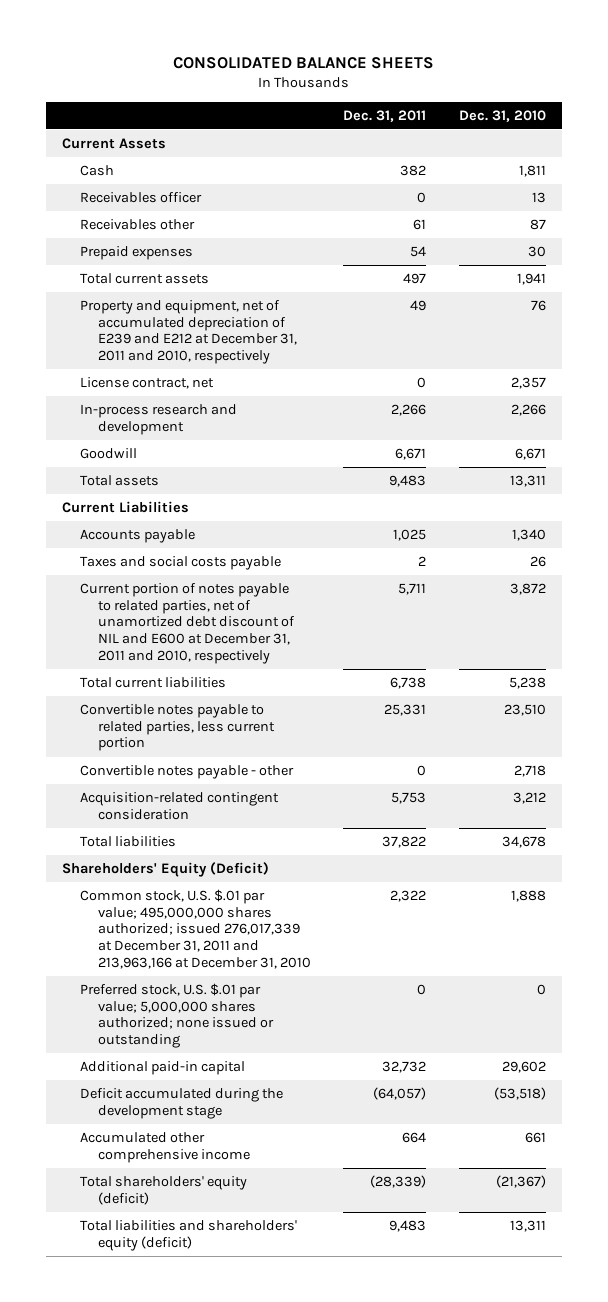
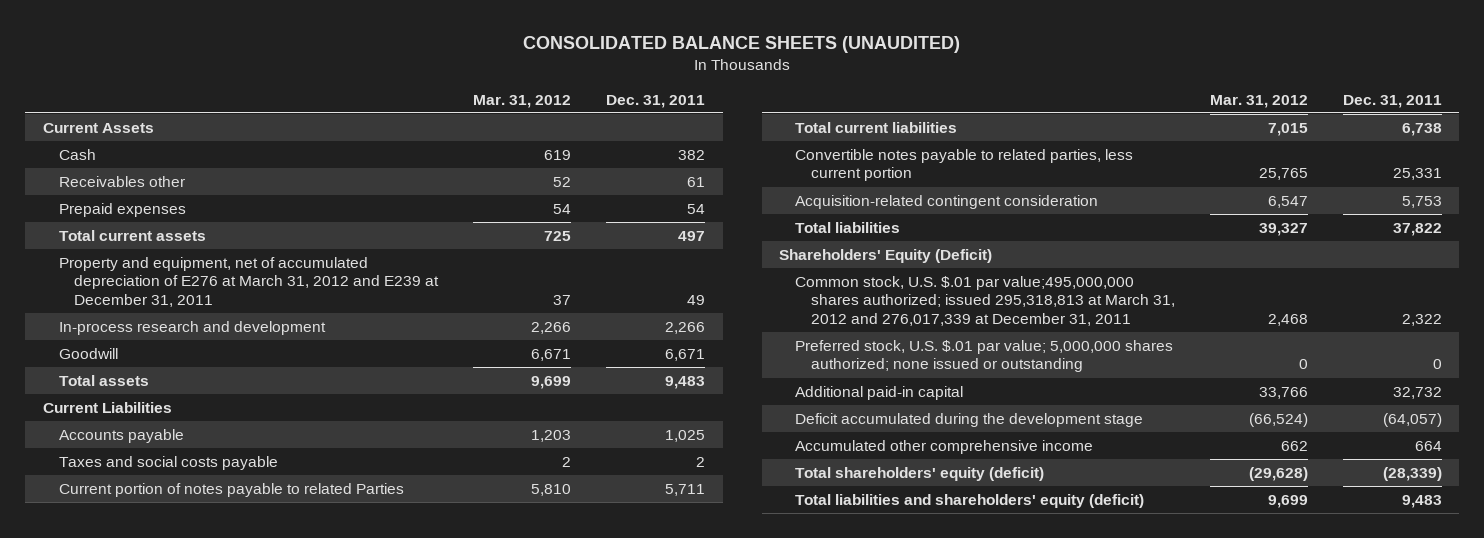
[172,57,434,70] CONSOLIDATED BALANCE SHEETS -> [523,36,961,54] CONSOLIDATED BALANCE SHEETS (UNAUDITED)
[458,109,546,122] Dec. 31, 2010 -> none
none -> [473,94,572,108] Mar. 31, 2012
[79,191,202,203] Receivables officer -> none
[79,376,214,389] License contract, net -> none
[79,299,297,365] Property and equipment, net of accumulated depreciation of E239 and E212 at December 31, 2011 and 2010, respectively -> [58,256,440,307] Property and equipment, net of accumulated depreciation of E276 at March 31, 2012 and E239 at December 31, 2011
[79,582,295,664] Current portion of notes payable to related parties, net of unamortized debt discount of NIL and E600 at December 31, 2011 and 2010, respectively -> [58,482,404,497] Current portion of notes payable to related Parties
[79,764,294,779] Convertible notes payable - other -> none
[79,888,311,969] Common stock, U.S. $.01 par value; 495,000,000 shares authorized; issued 276,017,339 at December 31, 2011 and 213,963,166 at December 31, 2010 -> [794,275,1175,326] Common stock, U.S. $.01 par value;495,000,000 shares authorized; issued 295,318,813 at March 31, 2012 and 276,017,339 at December 31, 2011

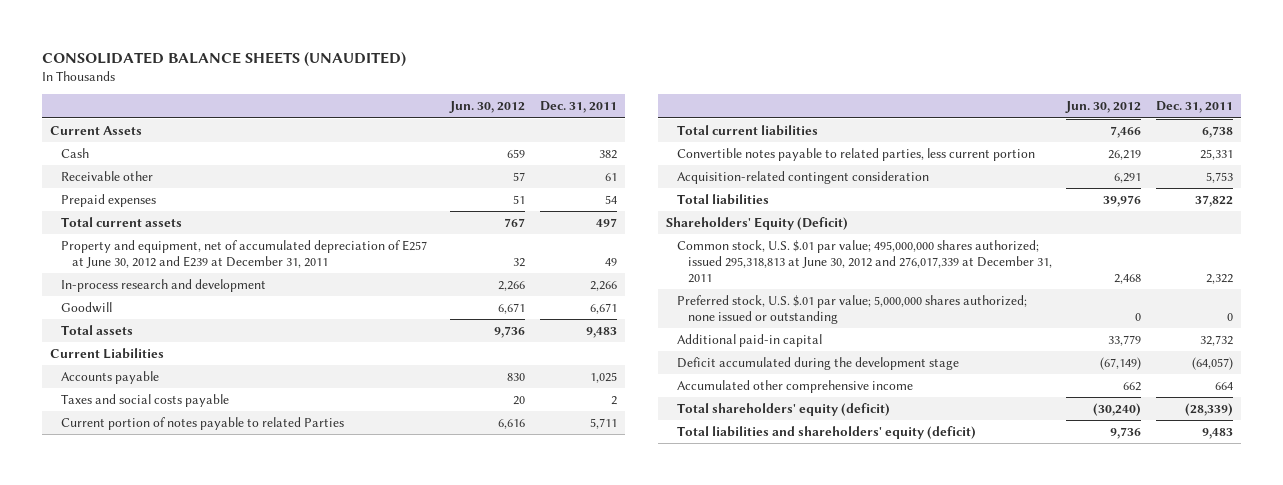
[473,94,572,108] Mar. 31, 2012 -> none
none -> [449,101,526,114] Jun. 30, 2012
[58,175,185,187] Receivables other -> [60,171,153,182] Receivable other
[58,256,440,307] Property and equipment, net of accumulated depreciation of E276 at March 31, 2012 and E239 at December 31, 2011 -> [60,240,427,268] Property and equipment, net of accumulated depreciation of E257 at June 30, 2012 and E239 at December 31, 2011
[794,275,1175,326] Common stock, U.S. $.01 par value;495,000,000 shares authorized; issued 295,318,813 at March 31, 2012 and 276,017,339 at December 31, 2011 -> [676,240,1052,283] Common stock, U.S. $.01 par value; 495,000,000 shares authorized; issued 295,318,813 at June 30, 2012 and 276,017,339 at December 31, 2011

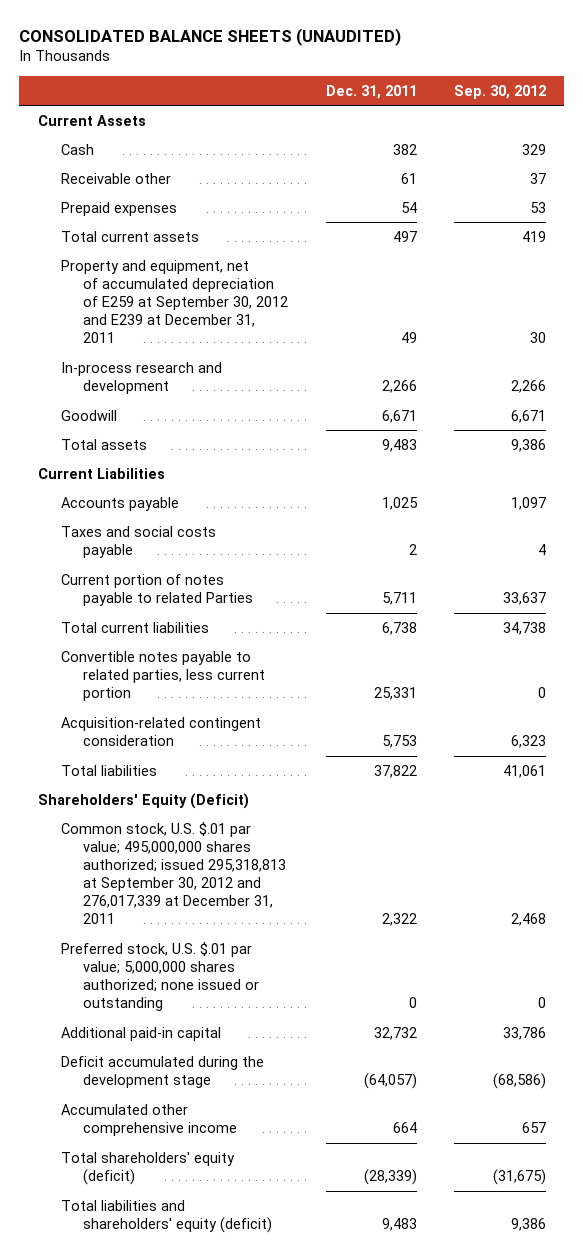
[449,101,526,114] Jun. 30, 2012 -> none
none -> [453,84,546,99] Sep. 30, 2012
[60,240,427,268] Property and equipment, net of accumulated depreciation of E257 at June 30, 2012 and E239 at December 31, 2011 -> [60,259,289,344] Property and equipment, net of accumulated depreciation of E259 at September 30, 2012 and E239 at December 31, 2011
[676,240,1052,283] Common stock, U.S. $.01 par value; 495,000,000 shares authorized; issued 295,318,813 at June 30, 2012 and 276,017,339 at December 31, 2011 -> [60,821,287,925] Common stock, U.S. $.01 par value; 495,000,000 shares authorized; issued 295,318,813 at September 30, 2012 and 276,017,339 at December 31, 2011

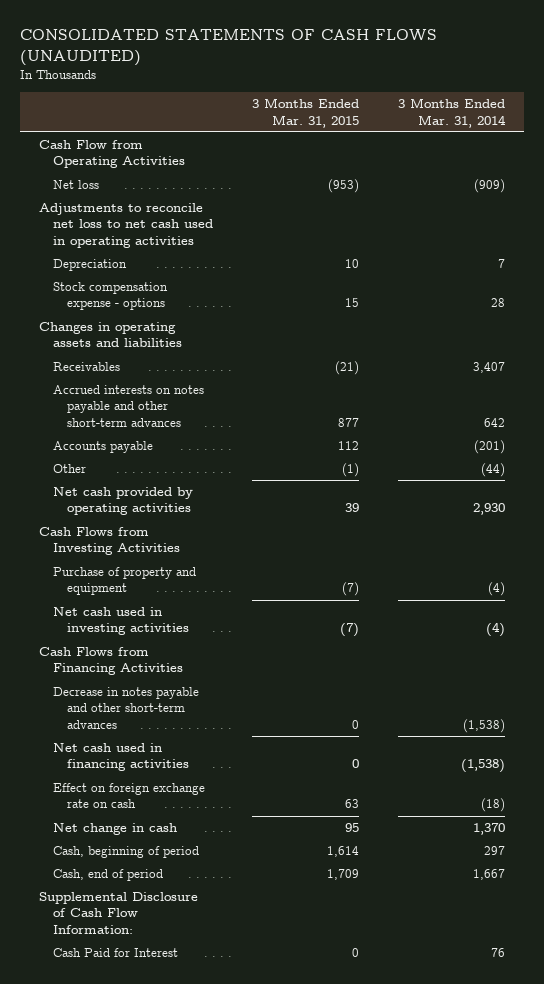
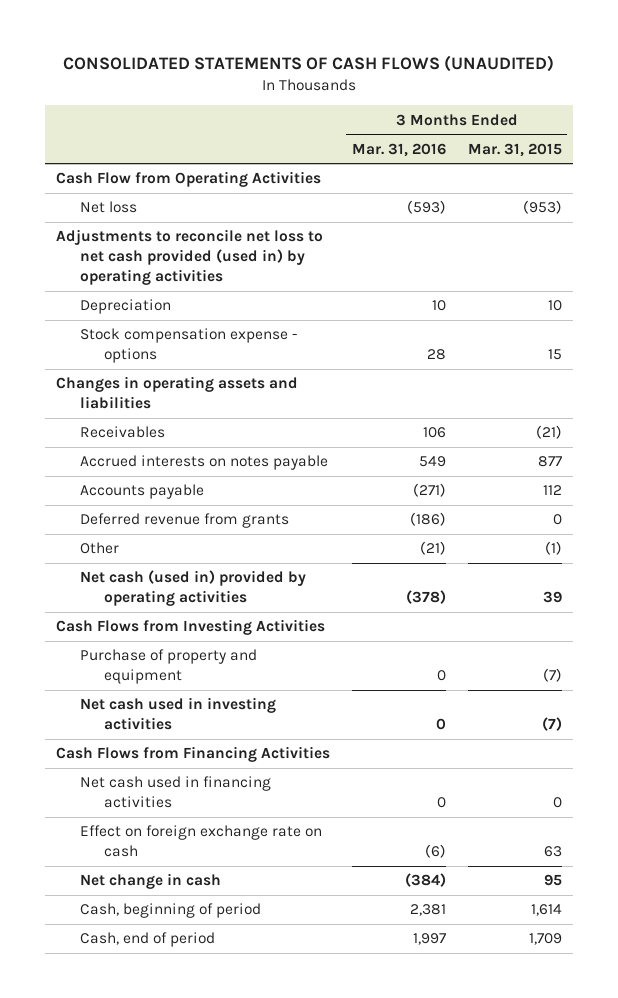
[397,98,506,128] 3 Months Ended Mar. 31, 2014 -> none
none -> [351,142,446,157] Mar. 31, 2016
[39,203,214,248] Adjustments to reconcile net loss to net cash used in operating activities -> [55,229,323,285] Adjustments to reconcile net loss to net cash provided (used in) by operating activities
[53,385,205,427] Accrued interests on notes payable and other short-term advances -> [79,455,328,471] Accrued interests on notes payable
none -> [79,513,289,529] Deferred revenue from grants
[53,487,194,516] Net cash provided by operating activities -> [79,570,306,607] Net cash (used in) provided by operating activities
[53,687,200,729] Decrease in notes payable and other short-term advances -> none
[39,892,199,934] Supplemental Disclosure of Cash Flow Information: -> none
[53,948,179,958] Cash Paid for Interest -> none

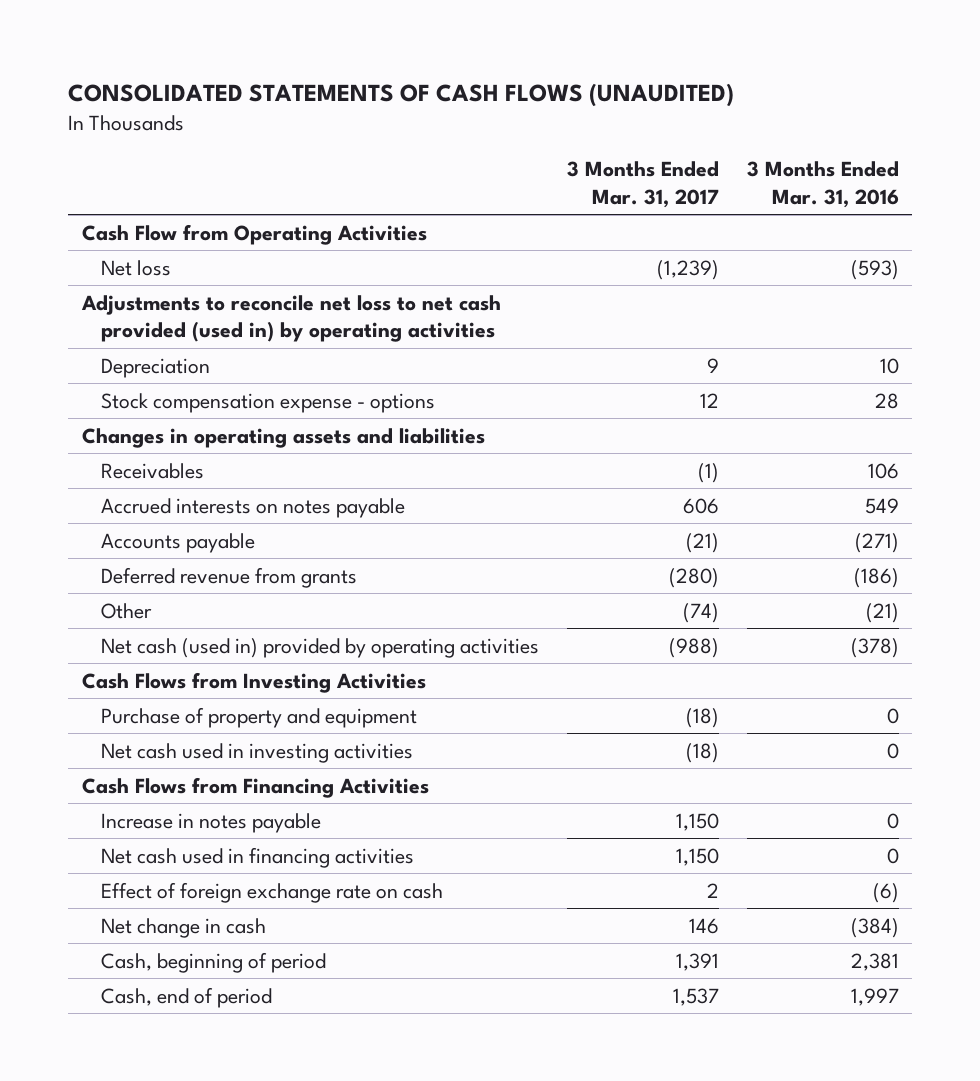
[467,142,562,157] Mar. 31, 2015 -> none
none -> [566,160,719,208] 3 Months Ended Mar. 31, 2017
none -> [101,812,322,833] Increase in notes payable
[79,825,322,858] Effect on foreign exchange rate on cash -> [101,881,444,903] Effect of foreign exchange rate on cash

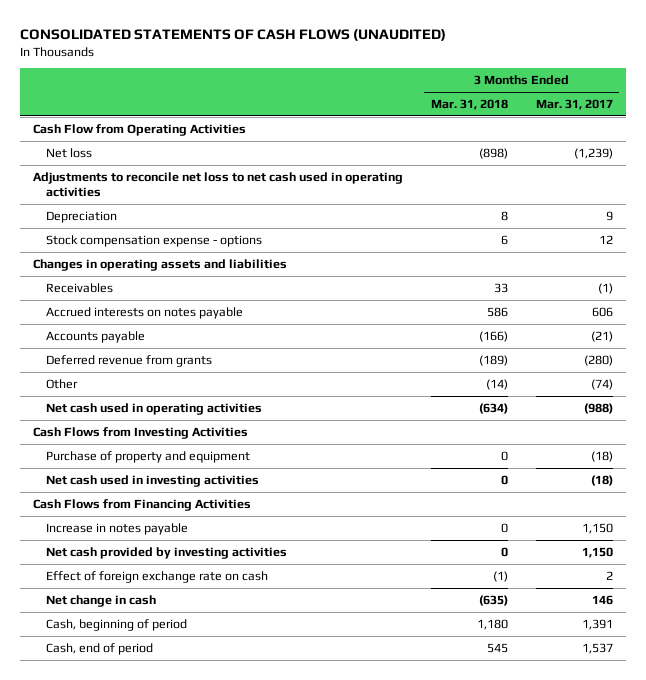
[746,160,899,208] 3 Months Ended Mar. 31, 2016 -> none
none -> [430,98,508,110] Mar. 31, 2018
[80,294,501,343] Adjustments to reconcile net loss to net cash provided (used in) by operating activities -> [33,171,404,197] Adjustments to reconcile net loss to net cash used in operating activities
[101,637,540,658] Net cash (used in) provided by operating activities -> [46,402,263,415] Net cash used in operating activities
[101,846,415,868] Net cash used in financing activities -> [46,546,288,559] Net cash provided by investing activities

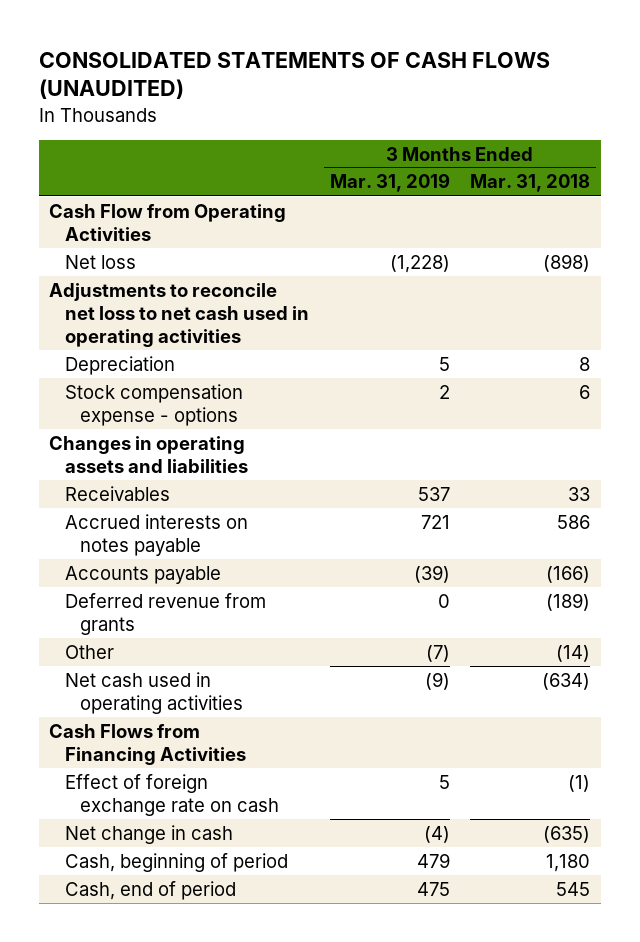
[535,98,613,110] Mar. 31, 2017 -> none
none -> [329,173,450,193] Mar. 31, 2019
[33,426,249,439] Cash Flows from Investing Activities -> none
[46,450,251,463] Purchase of property and equipment -> none
[46,474,260,487] Net cash used in investing activities -> none
[46,522,189,535] Increase in notes payable -> none
[46,546,288,559] Net cash provided by investing activities -> none

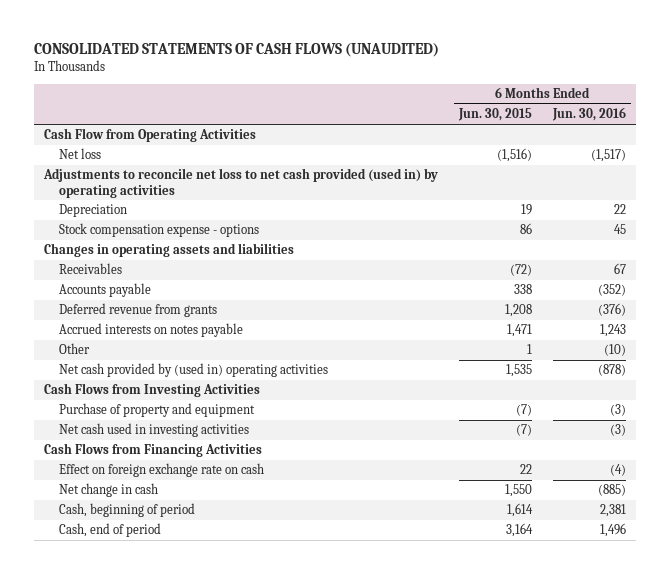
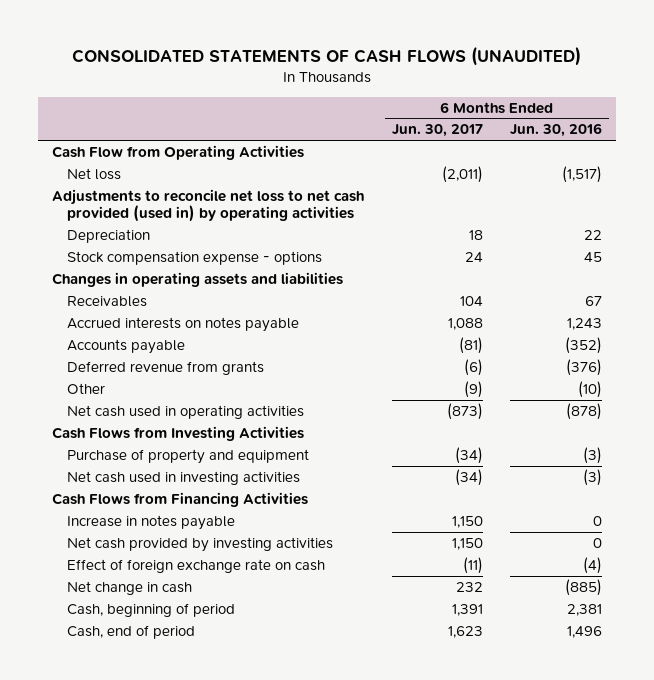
[458,108,533,122] Jun. 30, 2015 -> none
none -> [391,124,483,138] Jun. 30, 2017
[59,323,244,338] Accrued interests on notes payable -> [67,316,300,332] Accrued interests on notes payable
[59,363,329,378] Net cash provided by (used in) operating activities -> [67,404,305,419] Net cash used in operating activities
none -> [67,514,236,530] Increase in notes payable
none -> [67,536,334,552] Net cash provided by investing activities
[59,463,265,478] Effect on foreign exchange rate on cash -> [67,558,326,573] Effect of foreign exchange rate on cash

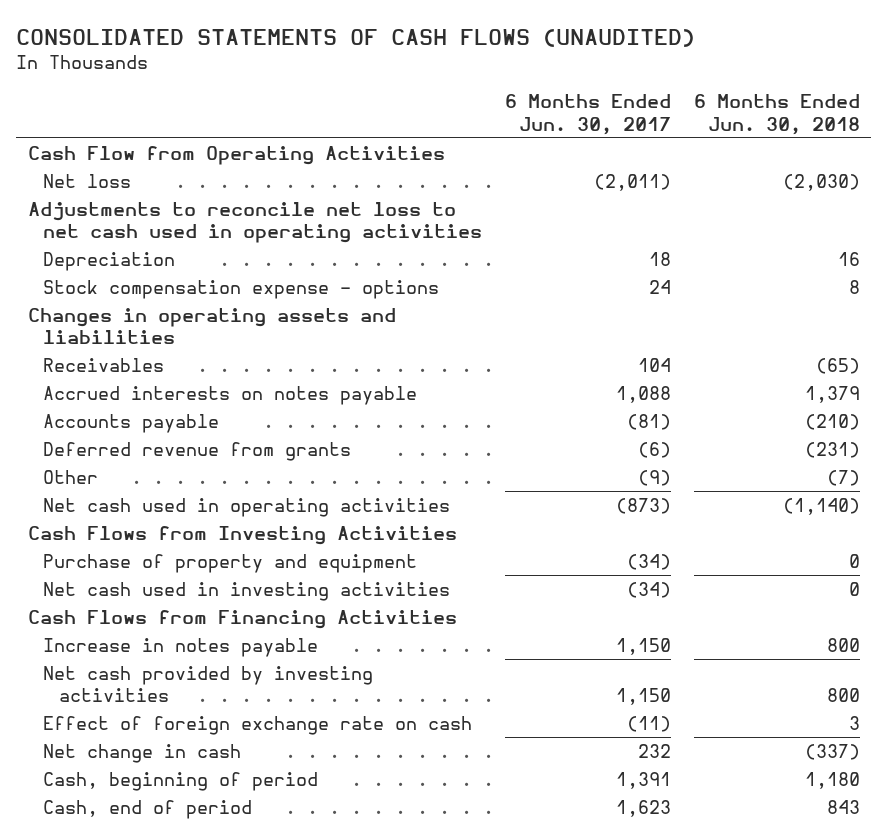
[510,123,603,138] Jun. 30, 2016 -> none
none -> [694,94,861,135] 6 Months Ended Jun. 30, 2018
[52,188,365,223] Adjustments to reconcile net loss to net cash provided (used in) by operating activities -> [27,202,483,244] Adjustments to reconcile net loss to net cash used in operating activities

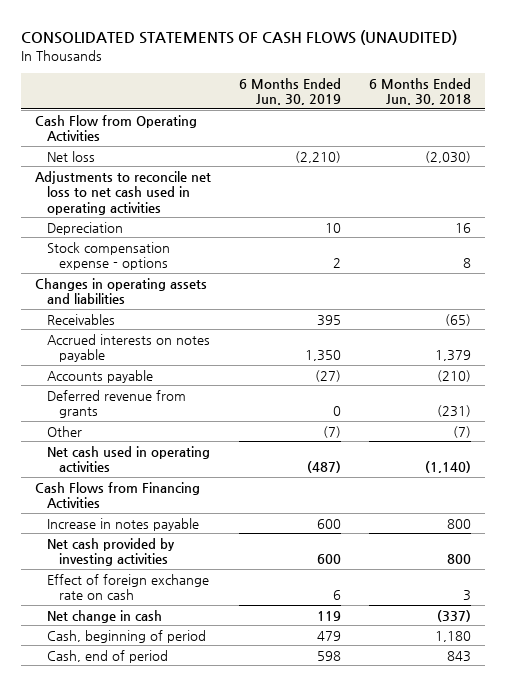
[505,94,672,135] 6 Months Ended Jun. 30, 2017 -> none
none -> [238,77,341,106] 6 Months Ended Jun. 30, 2019
[27,526,457,546] Cash Flows from Investing Activities -> none
[43,554,418,574] Purchase of property and equipment -> none
[43,582,451,602] Net cash used in investing activities -> none

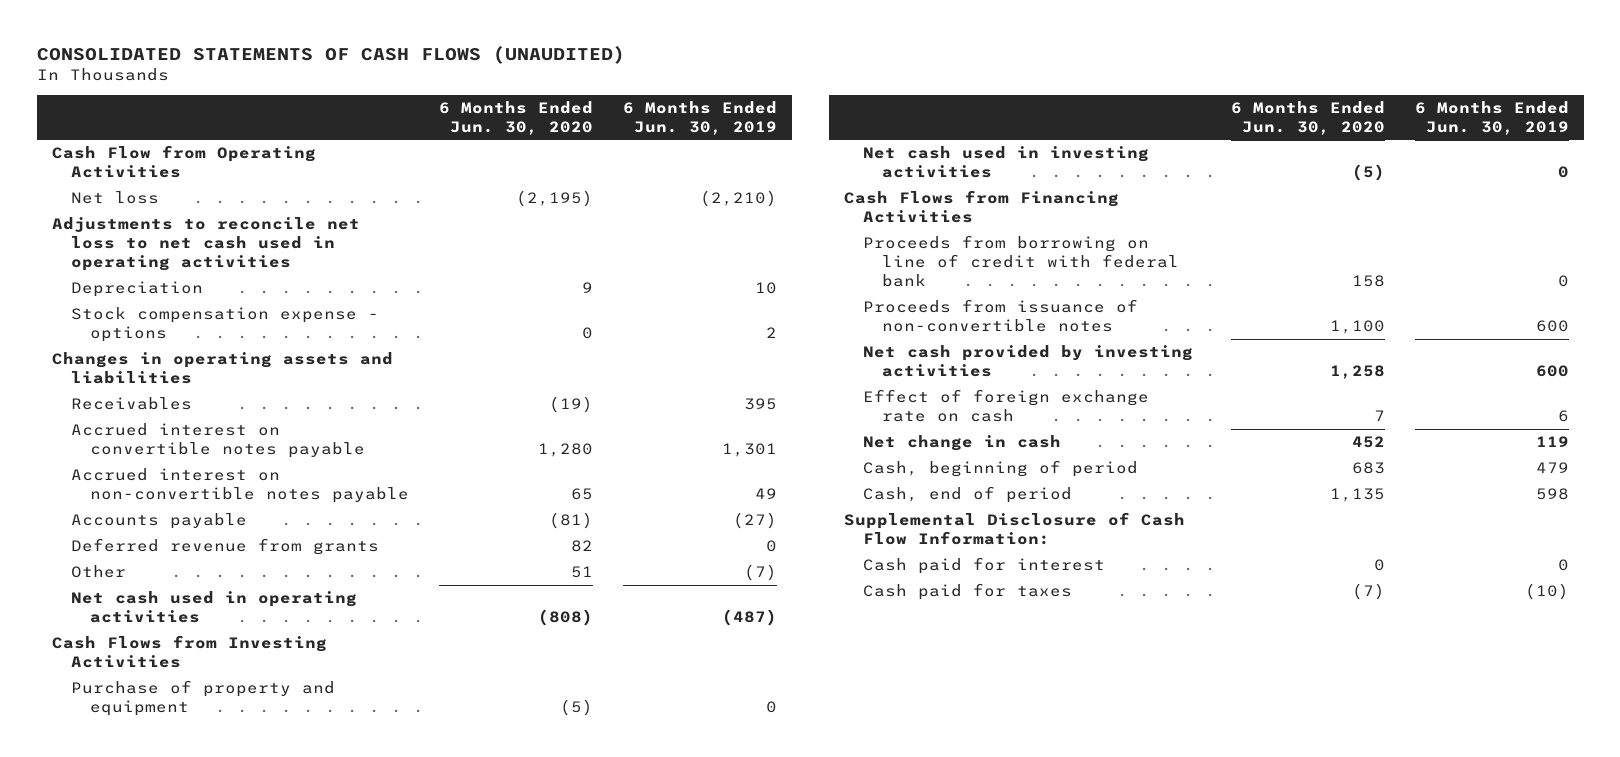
[368,77,471,106] 6 Months Ended Jun. 30, 2018 -> none
none -> [439,100,594,135] 6 Months Ended Jun. 30, 2020
[47,333,211,363] Accrued interests on notes payable -> [71,423,366,458] Accrued interest on convertible notes payable
[304,350,341,362] 1,350 -> [721,442,777,457] 1,301
none -> [71,468,410,503] Accrued interest on non-convertible notes payable
none -> [51,635,327,668] Cash Flows from Investing Activities
none -> [71,680,336,716] Purchase of property and equipment
none -> [862,146,1149,178] Net cash used in investing activities
none -> [862,235,1180,287] Proceeds from borrowing on line of credit with federal bank
[47,517,200,531] Increase in notes payable -> [862,299,1138,332] Proceeds from issuance of non-convertible notes
none -> [843,512,1185,545] Supplemental Disclosure of Cash Flow Information:
none -> [862,557,1105,575] Cash paid for interest
none -> [862,583,1072,601] Cash paid for taxes

